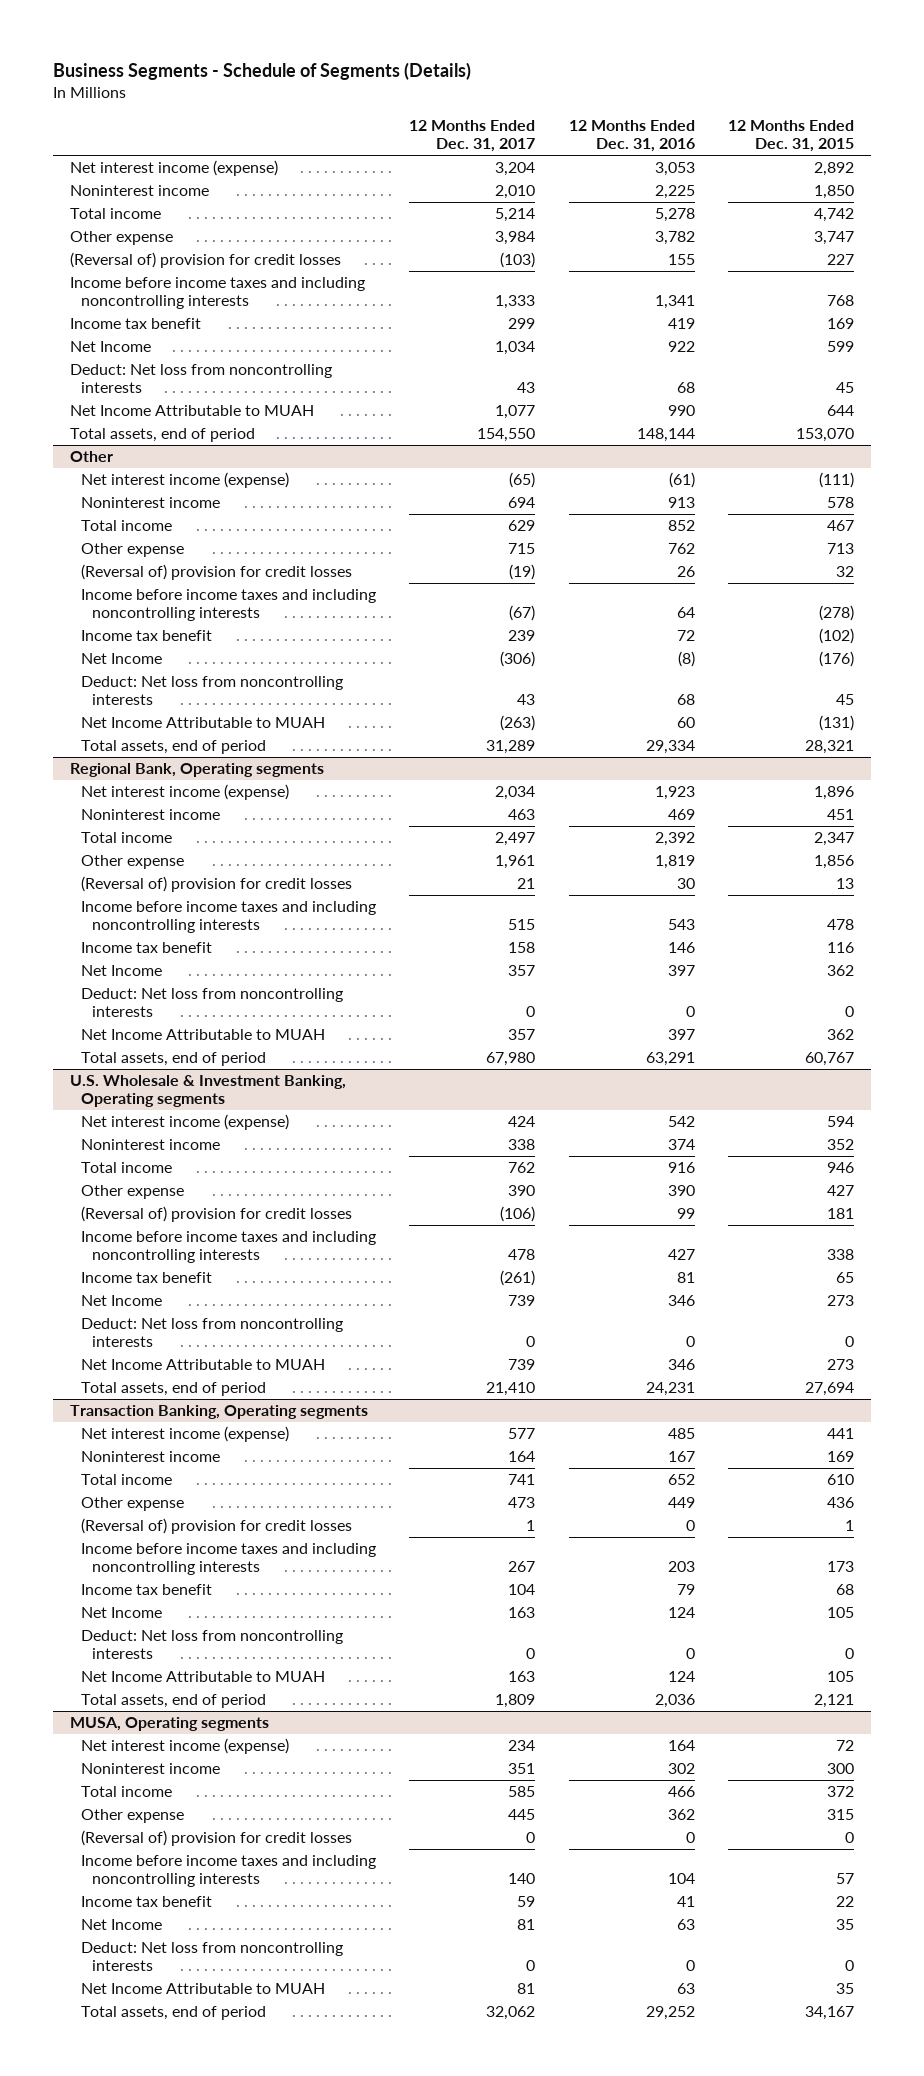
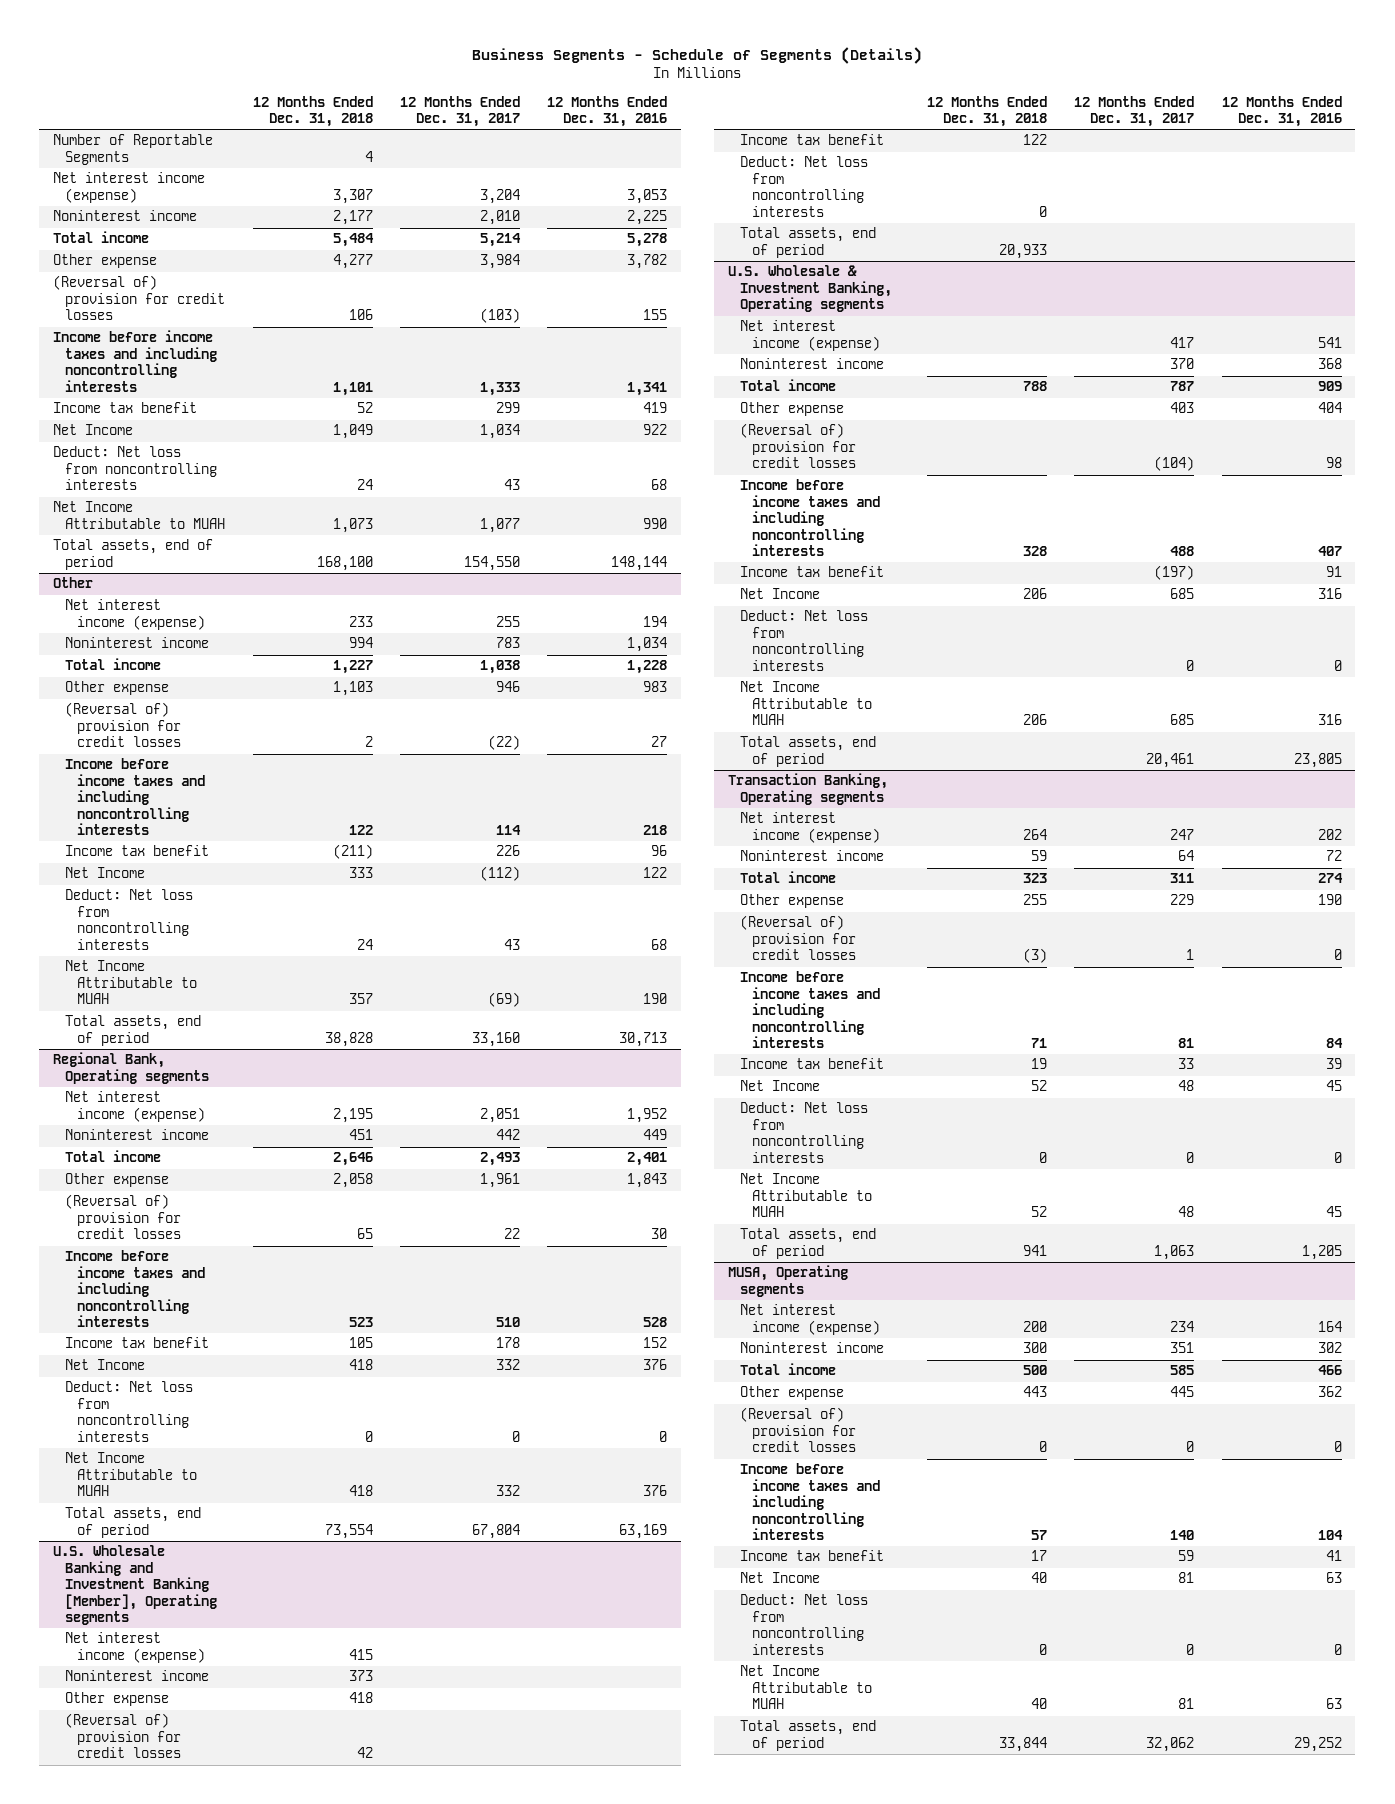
[727,120,854,153] 12 Months Ended Dec. 31, 2015 -> none
none -> [252,95,373,128] 12 Months Ended Dec. 31, 2018
none -> [53,134,214,165] Number of Reportable Segments
[509,472,536,489] (65) -> [495,615,520,627] 255
[668,472,695,489] (61) -> [643,615,668,627] 194
[508,497,536,509] 694 -> [495,637,520,649] 783
[667,497,695,509] 913 -> [627,637,668,653] 1,034
[508,520,536,532] 629 -> [479,660,520,675] 1,038
[667,520,695,532] 852 -> [627,660,668,675] 1,228
[508,543,536,555] 715 -> [495,681,520,693] 946
[667,543,695,555] 762 -> [643,681,668,693] 983
[509,564,536,581] (19) -> [487,735,520,751] (22)
[676,566,695,578] 26 -> [651,736,668,748] 27
[509,605,536,622] (67) -> [495,825,521,836] 114
[676,607,695,619] 64 -> [643,825,668,836] 218
[508,630,536,642] 239 -> [495,845,520,857] 226
[676,630,695,642] 72 -> [651,845,668,857] 96
[500,651,536,668] (306) -> [479,866,520,882] (112)
[677,651,695,668] (8) -> [643,867,668,879] 122
[500,715,536,732] (263) -> [487,992,520,1008] (69)
[676,717,695,729] 60 -> [643,993,668,1005] 190
[486,740,536,755] 31,289 -> [471,1031,520,1047] 33,160
[645,740,695,755] 29,334 -> [619,1031,668,1047] 30,713
[495,786,536,801] 2,034 -> [479,1107,520,1123] 2,051
[654,786,695,801] 1,923 -> [627,1107,668,1123] 1,952
[508,809,536,821] 463 -> [495,1129,520,1141] 442
[667,809,695,821] 469 -> [643,1129,668,1141] 449
[495,832,536,847] 2,497 -> [479,1152,520,1167] 2,493
[654,832,695,847] 2,392 -> [627,1152,668,1167] 2,401
[654,855,695,870] 1,819 -> [627,1173,668,1189] 1,843
[517,878,536,890] 21 -> [503,1228,520,1240] 22
[508,919,536,931] 515 -> [495,1317,520,1328] 510
[667,919,695,931] 543 -> [643,1317,668,1328] 528
[508,942,536,954] 158 -> [495,1337,520,1349] 178
[667,942,695,954] 146 -> [643,1337,668,1349] 152
[508,965,536,977] 357 -> [495,1359,520,1371] 332
[667,965,695,977] 397 -> [643,1359,668,1371] 376
[508,1029,536,1041] 357 -> [495,1485,520,1497] 332
[667,1029,695,1041] 397 -> [643,1485,668,1497] 376
[486,1052,536,1067] 67,980 -> [471,1523,520,1539] 67,804
[645,1052,695,1067] 63,291 -> [619,1523,668,1539] 63,169
none -> [53,1545,218,1626] U.S. Wholesale Banking and Investment Banking [Member], Operating segments
none -> [65,1632,206,1663] Net interest income (expense)
none -> [65,1670,210,1682] Noninterest income
none -> [65,1692,170,1707] Other expense
none -> [65,1713,182,1759] (Reversal of) provision for credit losses
none -> [739,134,884,146] Income tax benefit
none -> [739,156,868,217] Deduct: Net loss from noncontrolling interests
none -> [739,227,876,258] Total assets, end of period
[508,1116,536,1128] 424 -> [1170,336,1195,348] 417
[667,1116,695,1128] 542 -> [1317,336,1342,348] 541
[508,1139,536,1151] 338 -> [1170,358,1195,370] 370
[667,1139,695,1151] 374 -> [1317,358,1342,370] 368
[508,1162,536,1174] 762 -> [1170,381,1195,392] 787
[667,1162,695,1174] 916 -> [1317,381,1342,392] 909
[508,1185,536,1197] 390 -> [1170,402,1195,414] 403
[667,1185,695,1197] 390 -> [1317,402,1342,414] 404
[500,1206,536,1223] (106) -> [1154,456,1195,472] (104)
[676,1208,695,1220] 99 -> [1325,457,1342,469] 98
[508,1249,536,1261] 478 -> [1170,546,1195,557] 488
[667,1249,695,1261] 427 -> [1317,546,1342,557] 407
[500,1270,536,1287] (261) -> [1154,565,1195,581] (197)
[676,1272,695,1284] 81 -> [1325,566,1342,578] 91
[508,1295,536,1307] 739 -> [1170,588,1195,600] 685
[667,1295,695,1307] 346 -> [1317,588,1342,600] 316
[508,1359,536,1371] 739 -> [1170,714,1195,726] 685
[667,1359,695,1371] 346 -> [1317,714,1342,726] 316
[486,1382,536,1397] 21,410 -> [1146,752,1195,768] 20,461
[645,1382,695,1397] 24,231 -> [1293,752,1342,768] 23,805
[508,1428,536,1440] 577 -> [1170,828,1195,840] 247
[667,1428,695,1440] 485 -> [1317,828,1342,840] 202
[508,1451,536,1463] 164 -> [1178,850,1195,862] 64
[667,1451,695,1463] 167 -> [1325,850,1342,862] 72
[508,1474,536,1486] 741 -> [1170,873,1195,884] 311
[667,1474,695,1486] 652 -> [1317,873,1343,884] 274
[508,1497,536,1509] 473 -> [1170,894,1195,906] 229
[667,1497,695,1509] 449 -> [1317,894,1342,906] 190
[508,1561,536,1573] 267 -> [1178,1038,1195,1049] 81
[667,1561,695,1573] 203 -> [1325,1038,1343,1049] 84
[508,1584,536,1596] 104 -> [1178,1058,1195,1070] 33
[676,1584,695,1596] 79 -> [1325,1058,1342,1070] 39
[508,1607,536,1619] 163 -> [1178,1080,1195,1092] 48
[667,1607,695,1619] 124 -> [1325,1080,1342,1092] 45
[508,1671,536,1683] 163 -> [1178,1206,1195,1218] 48
[667,1671,695,1683] 124 -> [1325,1206,1342,1218] 45
[495,1694,536,1709] 1,809 -> [1154,1244,1195,1260] 1,063
[654,1694,695,1709] 2,036 -> [1301,1244,1342,1260] 1,205

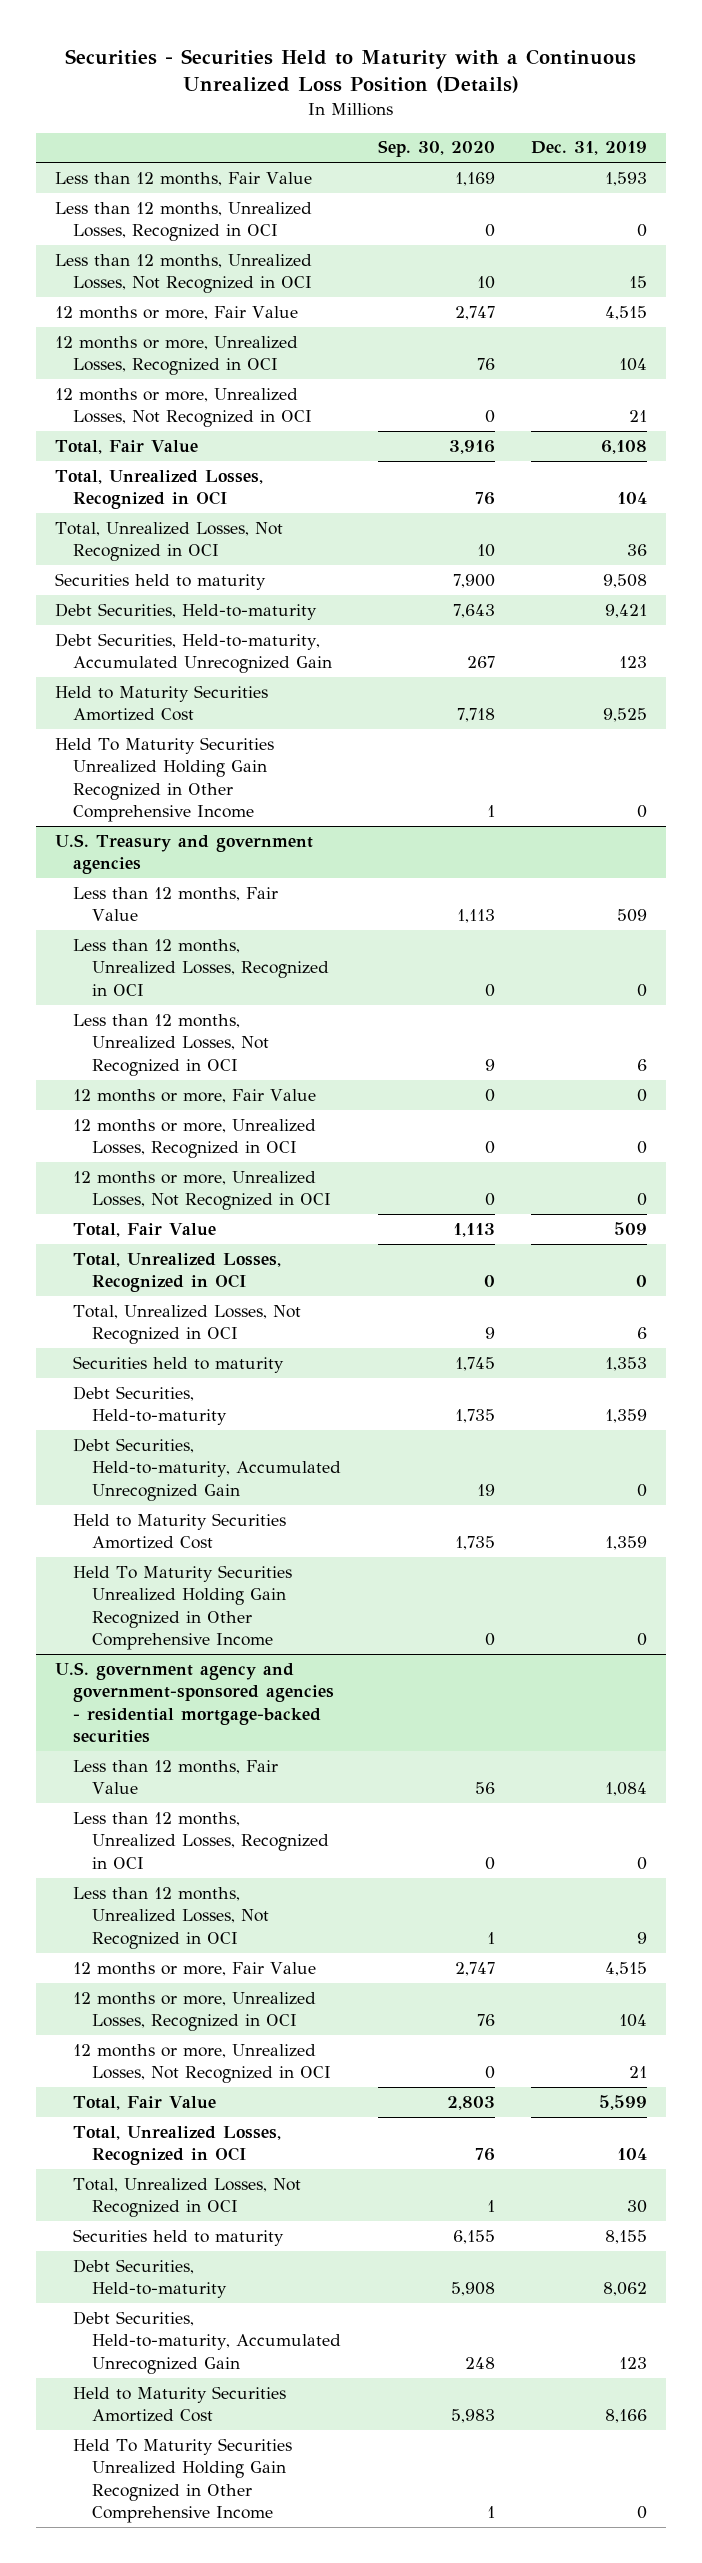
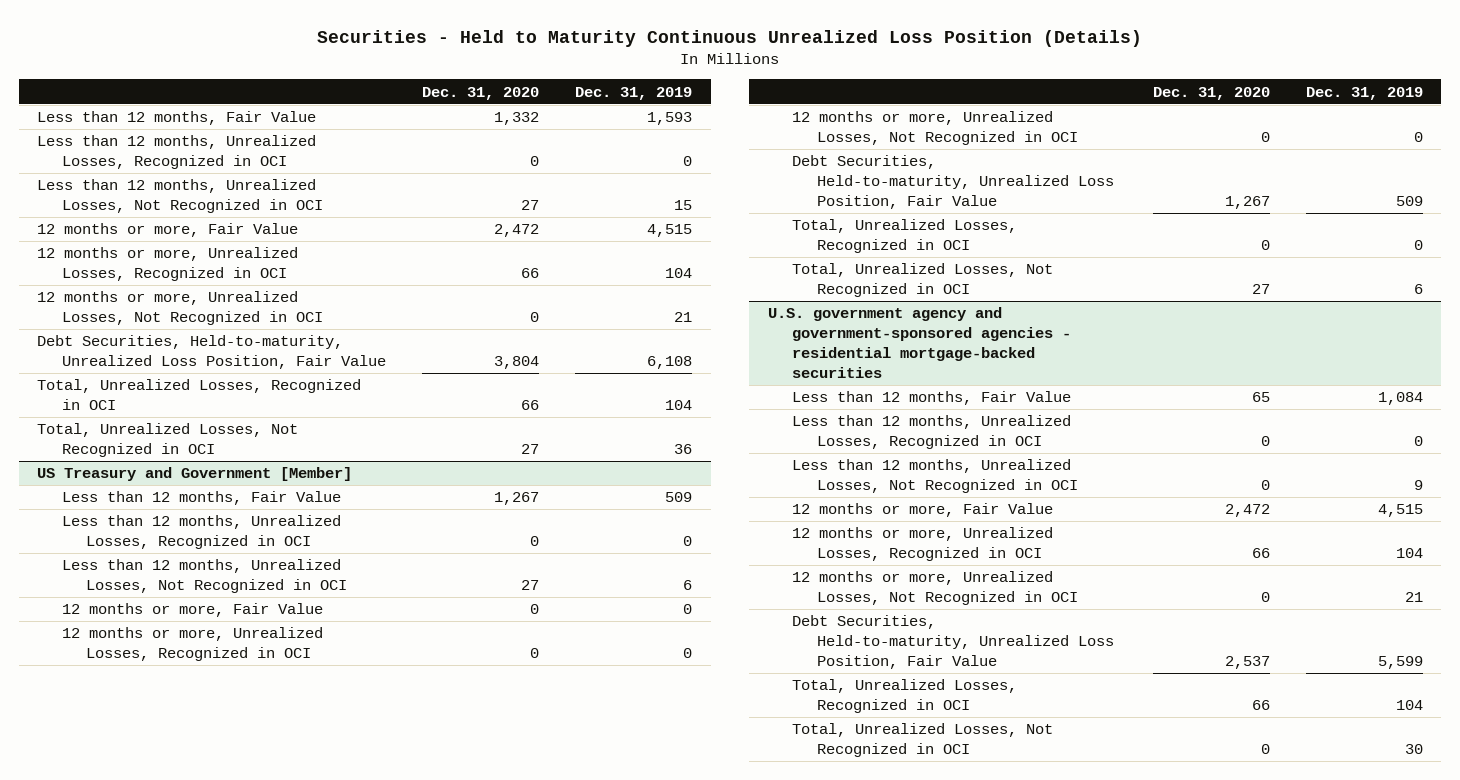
[65,48,637,94] Securities - Securities Held to Maturity with a Continuous Unrealized Loss Position (Details) -> [316,29,1142,47] Securities - Held to Maturity Continuous Unrealized Loss Position (Details)
[377,140,495,158] Sep. 30, 2020 -> none
none -> [421,86,539,100] Dec. 31, 2020
[54,439,198,454] Total, Fair Value -> [36,335,386,370] Debt Securities, Held-to-maturity, Unrealized Loss Position, Fair Value
[54,572,266,590] Securities held to maturity -> none
[54,602,317,620] Debt Securities, Held-to-maturity -> none
[54,632,333,674] Debt Securities, Held-to-maturity, Accumulated Unrecognized Gain -> none
[54,684,268,722] Held to Maturity Securities Amortized Cost -> none
[54,736,274,823] Held To Maturity Securities Unrealized Holding Gain Recognized in Other Comprehensive Income -> none
[54,833,313,875] U.S. Treasury and government agencies -> [36,467,352,482] US Treasury and Government [Member]
[73,1222,217,1237] Total, Fair Value -> [792,155,1114,210] Debt Securities, Held-to-maturity, Unrealized Loss Position, Fair Value
[73,1355,285,1373] Securities held to maturity -> none
[73,1385,227,1426] Debt Securities, Held-to-maturity -> none
[73,1437,341,1501] Debt Securities, Held-to-maturity, Accumulated Unrecognized Gain -> none
[73,1512,287,1550] Held to Maturity Securities Amortized Cost -> none
[73,1564,293,1651] Held To Maturity Securities Unrealized Holding Gain Recognized in Other Comprehensive Income -> none
[73,2095,217,2110] Total, Fair Value -> [792,615,1114,670] Debt Securities, Held-to-maturity, Unrealized Loss Position, Fair Value
[73,2228,285,2246] Securities held to maturity -> none
[73,2258,227,2299] Debt Securities, Held-to-maturity -> none
[73,2310,341,2374] Debt Securities, Held-to-maturity, Accumulated Unrecognized Gain -> none
[73,2385,287,2423] Held to Maturity Securities Amortized Cost -> none
[73,2437,293,2524] Held To Maturity Securities Unrealized Holding Gain Recognized in Other Comprehensive Income -> none

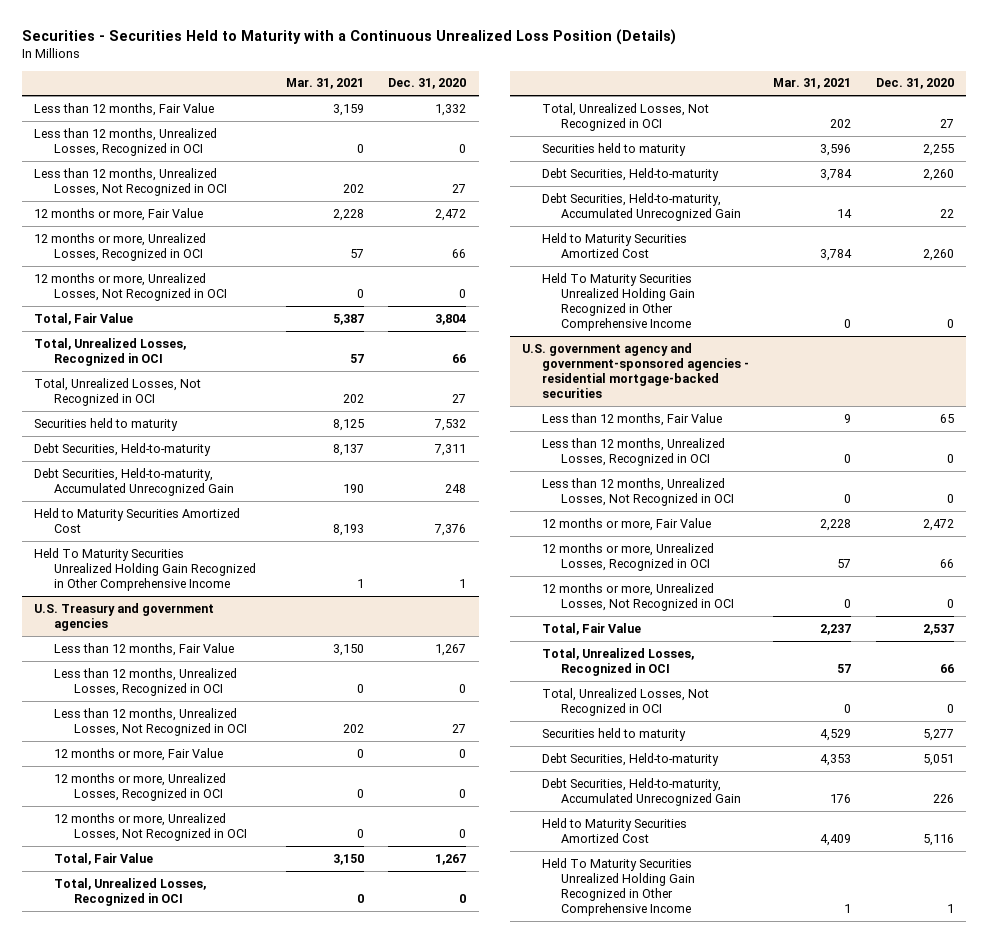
[316,29,1142,47] Securities - Held to Maturity Continuous Unrealized Loss Position (Details) -> [22,29,677,46] Securities - Securities Held to Maturity with a Continuous Unrealized Loss Position (Details)
[575,86,693,100] Dec. 31, 2019 -> none
none -> [285,78,364,90] Mar. 31, 2021
[36,335,386,370] Debt Securities, Held-to-maturity, Unrealized Loss Position, Fair Value -> [34,312,134,325] Total, Fair Value
none -> [34,417,179,431] Securities held to maturity
none -> [34,442,212,456] Debt Securities, Held-to-maturity
none -> [34,467,235,496] Debt Securities, Held-to-maturity, Accumulated Unrecognized Gain
none -> [34,507,241,533] Held to Maturity Securities Amortized Cost
none -> [34,547,257,591] Held To Maturity Securities Unrealized Holding Gain Recognized in Other Comprehensive Income
[36,467,352,482] US Treasury and Government [Member] -> [34,602,215,631] U.S. Treasury and government agencies
[792,155,1114,210] Debt Securities, Held-to-maturity, Unrealized Loss Position, Fair Value -> [54,852,154,865] Total, Fair Value
none -> [541,142,686,156] Securities held to maturity
none -> [541,167,719,181] Debt Securities, Held-to-maturity
none -> [541,192,742,221] Debt Securities, Held-to-maturity, Accumulated Unrecognized Gain
none -> [541,232,687,258] Held to Maturity Securities Amortized Cost
none -> [541,272,696,331] Held To Maturity Securities Unrealized Holding Gain Recognized in Other Comprehensive Income
[792,615,1114,670] Debt Securities, Held-to-maturity, Unrealized Loss Position, Fair Value -> [541,622,641,635] Total, Fair Value
none -> [541,727,686,741] Securities held to maturity
none -> [541,752,719,766] Debt Securities, Held-to-maturity
none -> [541,777,742,806] Debt Securities, Held-to-maturity, Accumulated Unrecognized Gain
none -> [541,817,687,843] Held to Maturity Securities Amortized Cost
none -> [541,857,696,916] Held To Maturity Securities Unrealized Holding Gain Recognized in Other Comprehensive Income

